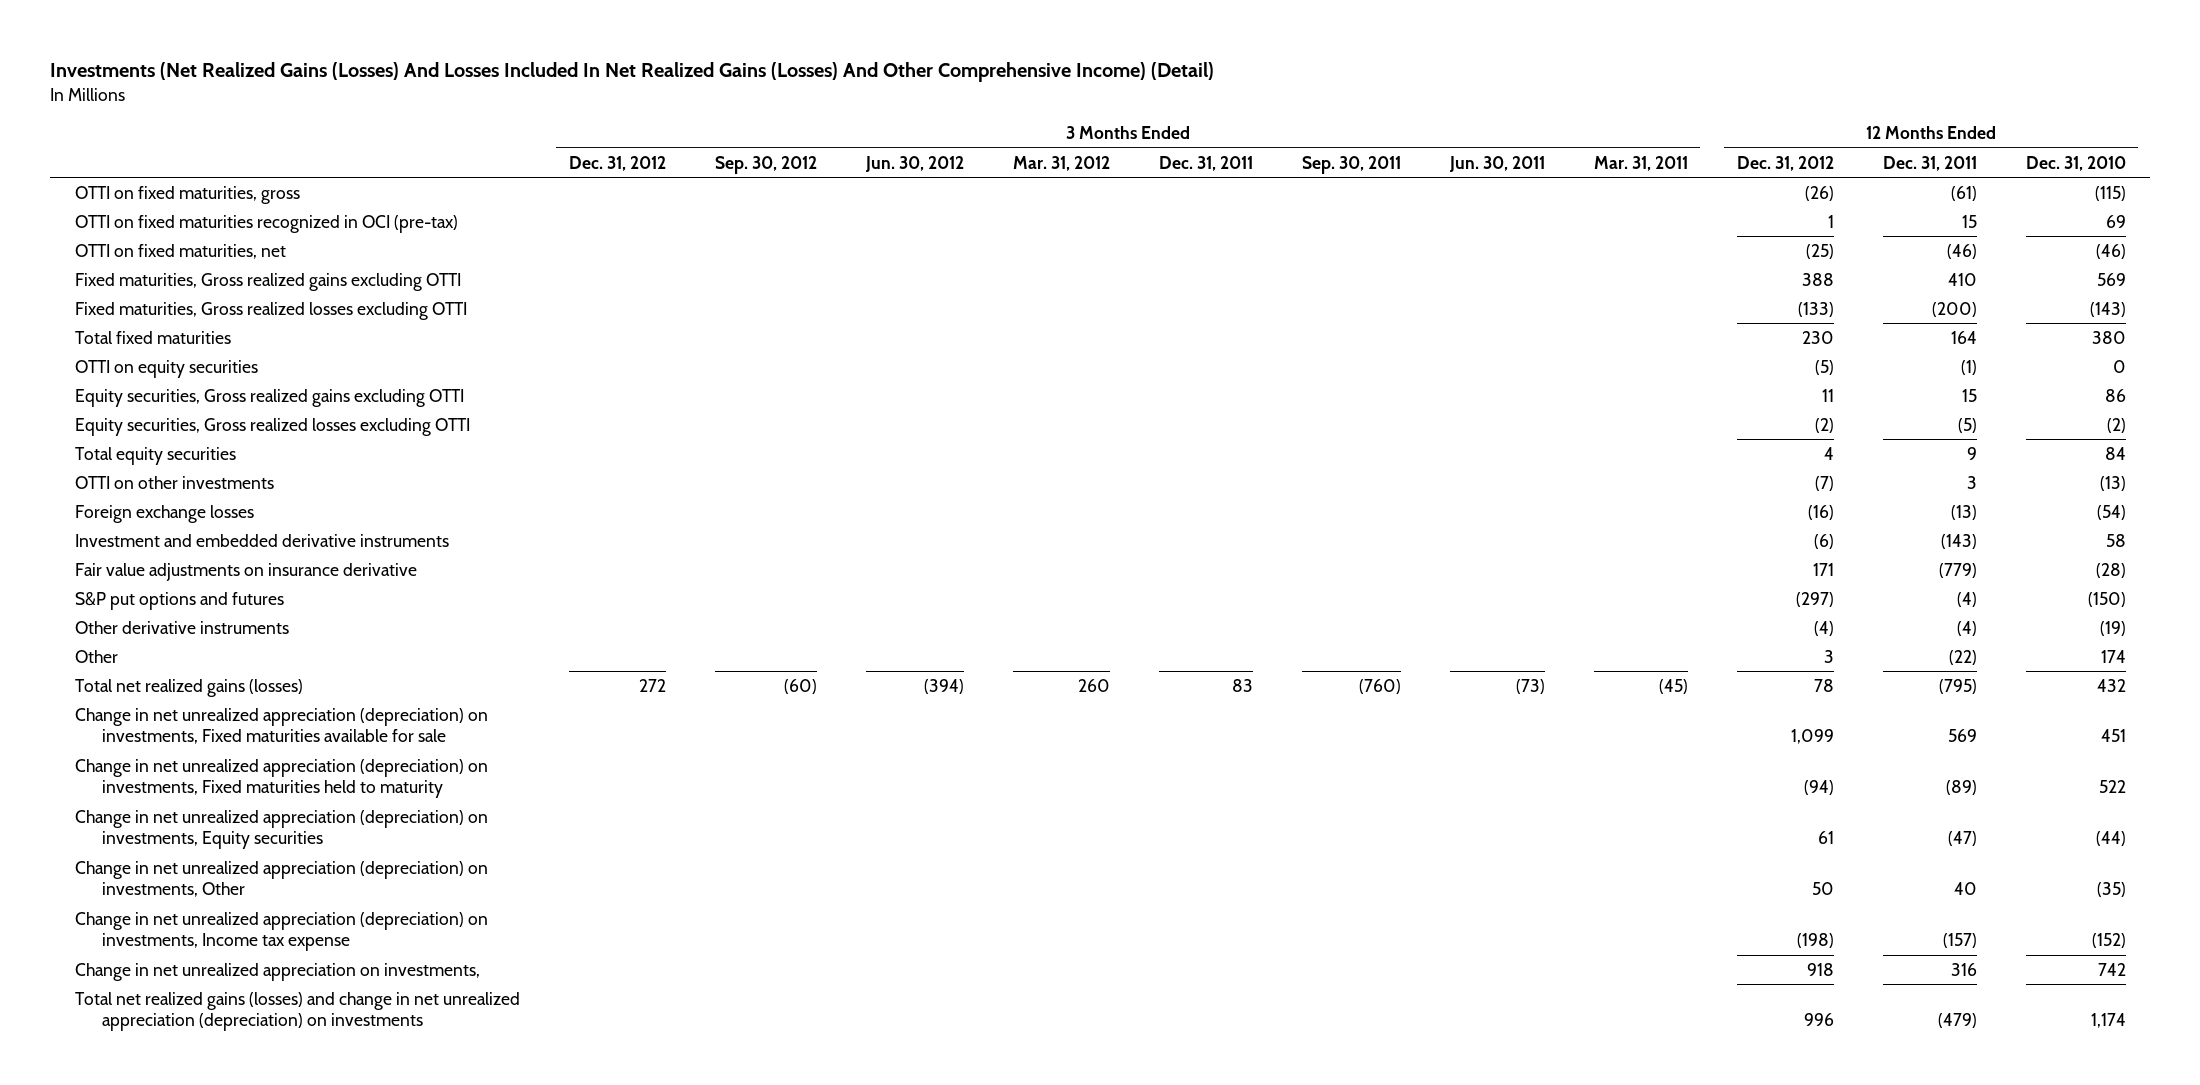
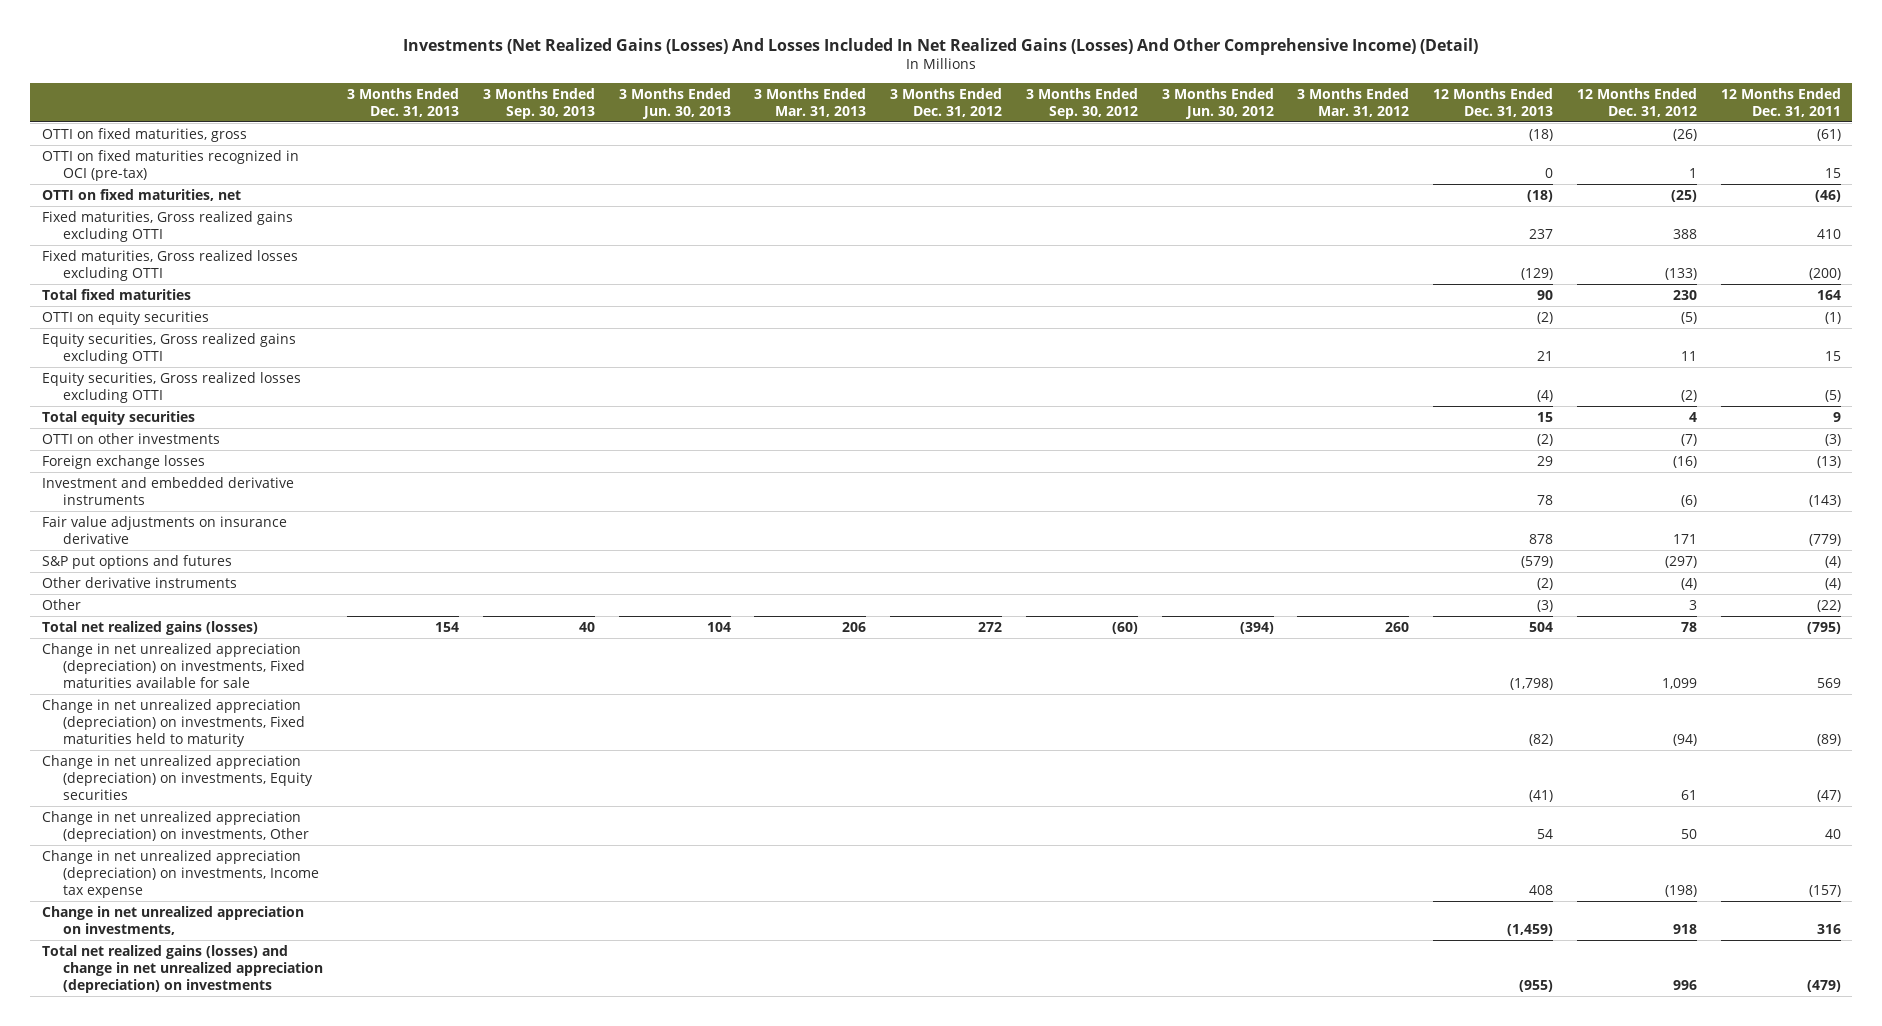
[1158,155,1253,171] Dec. 31, 2011 -> none
[1301,155,1401,174] Sep. 30, 2011 -> none
[1448,155,1545,172] Jun. 30, 2011 -> none
[1593,155,1688,171] Mar. 31, 2011 -> none
[2025,155,2126,171] Dec. 31, 2010 -> none
none -> [347,87,460,117] 3 Months Ended Dec. 31, 2013
none -> [482,87,595,119] 3 Months Ended Sep. 30, 2013
none -> [618,87,731,119] 3 Months Ended Jun. 30, 2013
none -> [754,87,867,117] 3 Months Ended Mar. 31, 2013
none -> [1433,87,1554,117] 12 Months Ended Dec. 31, 2013
[1966,475,1977,489] 3 -> [1824,433,1841,446] (3)

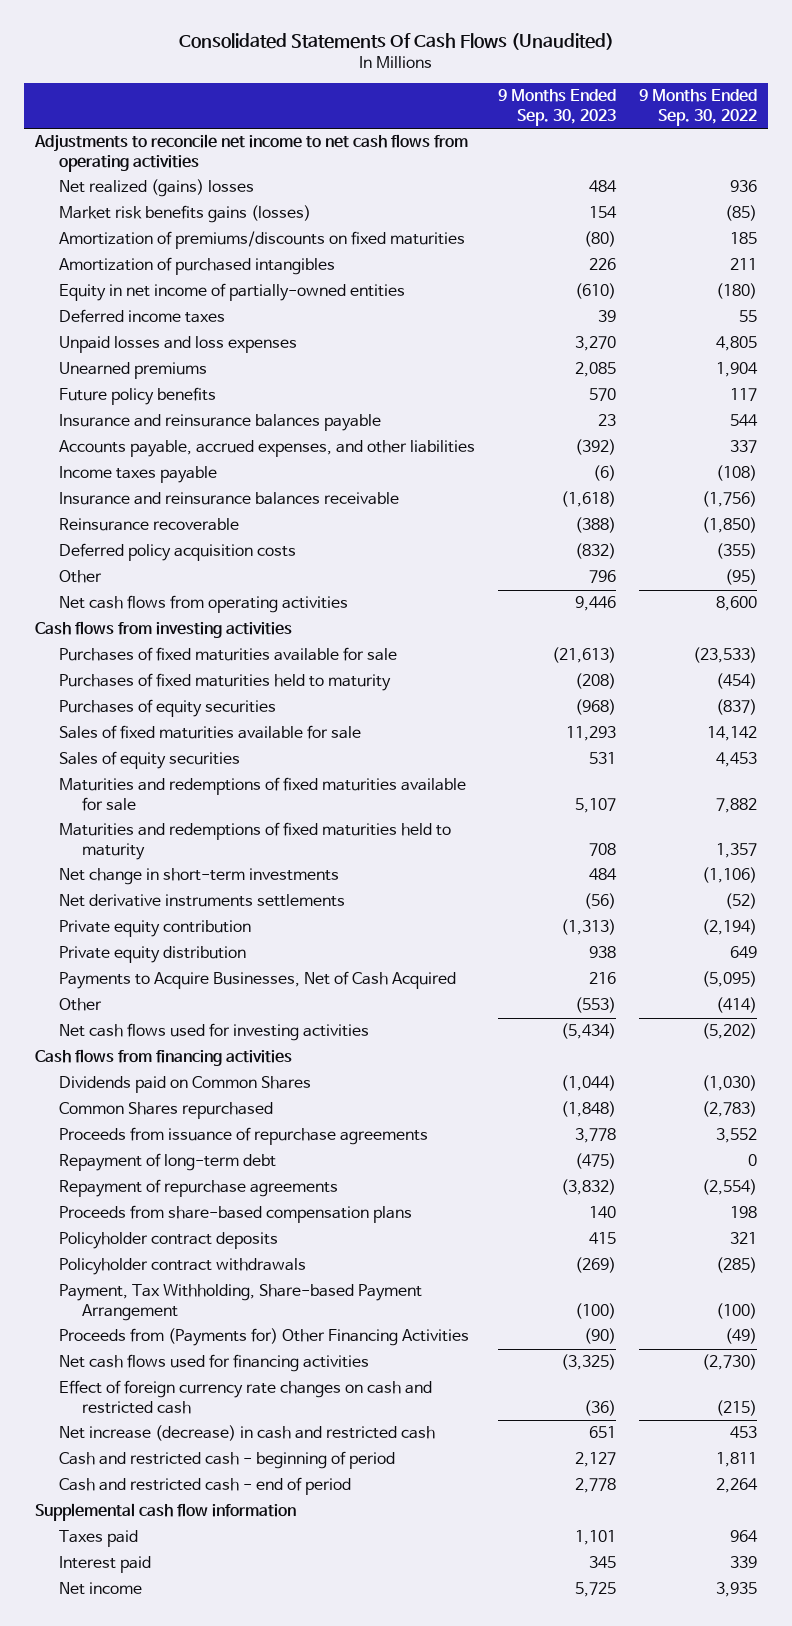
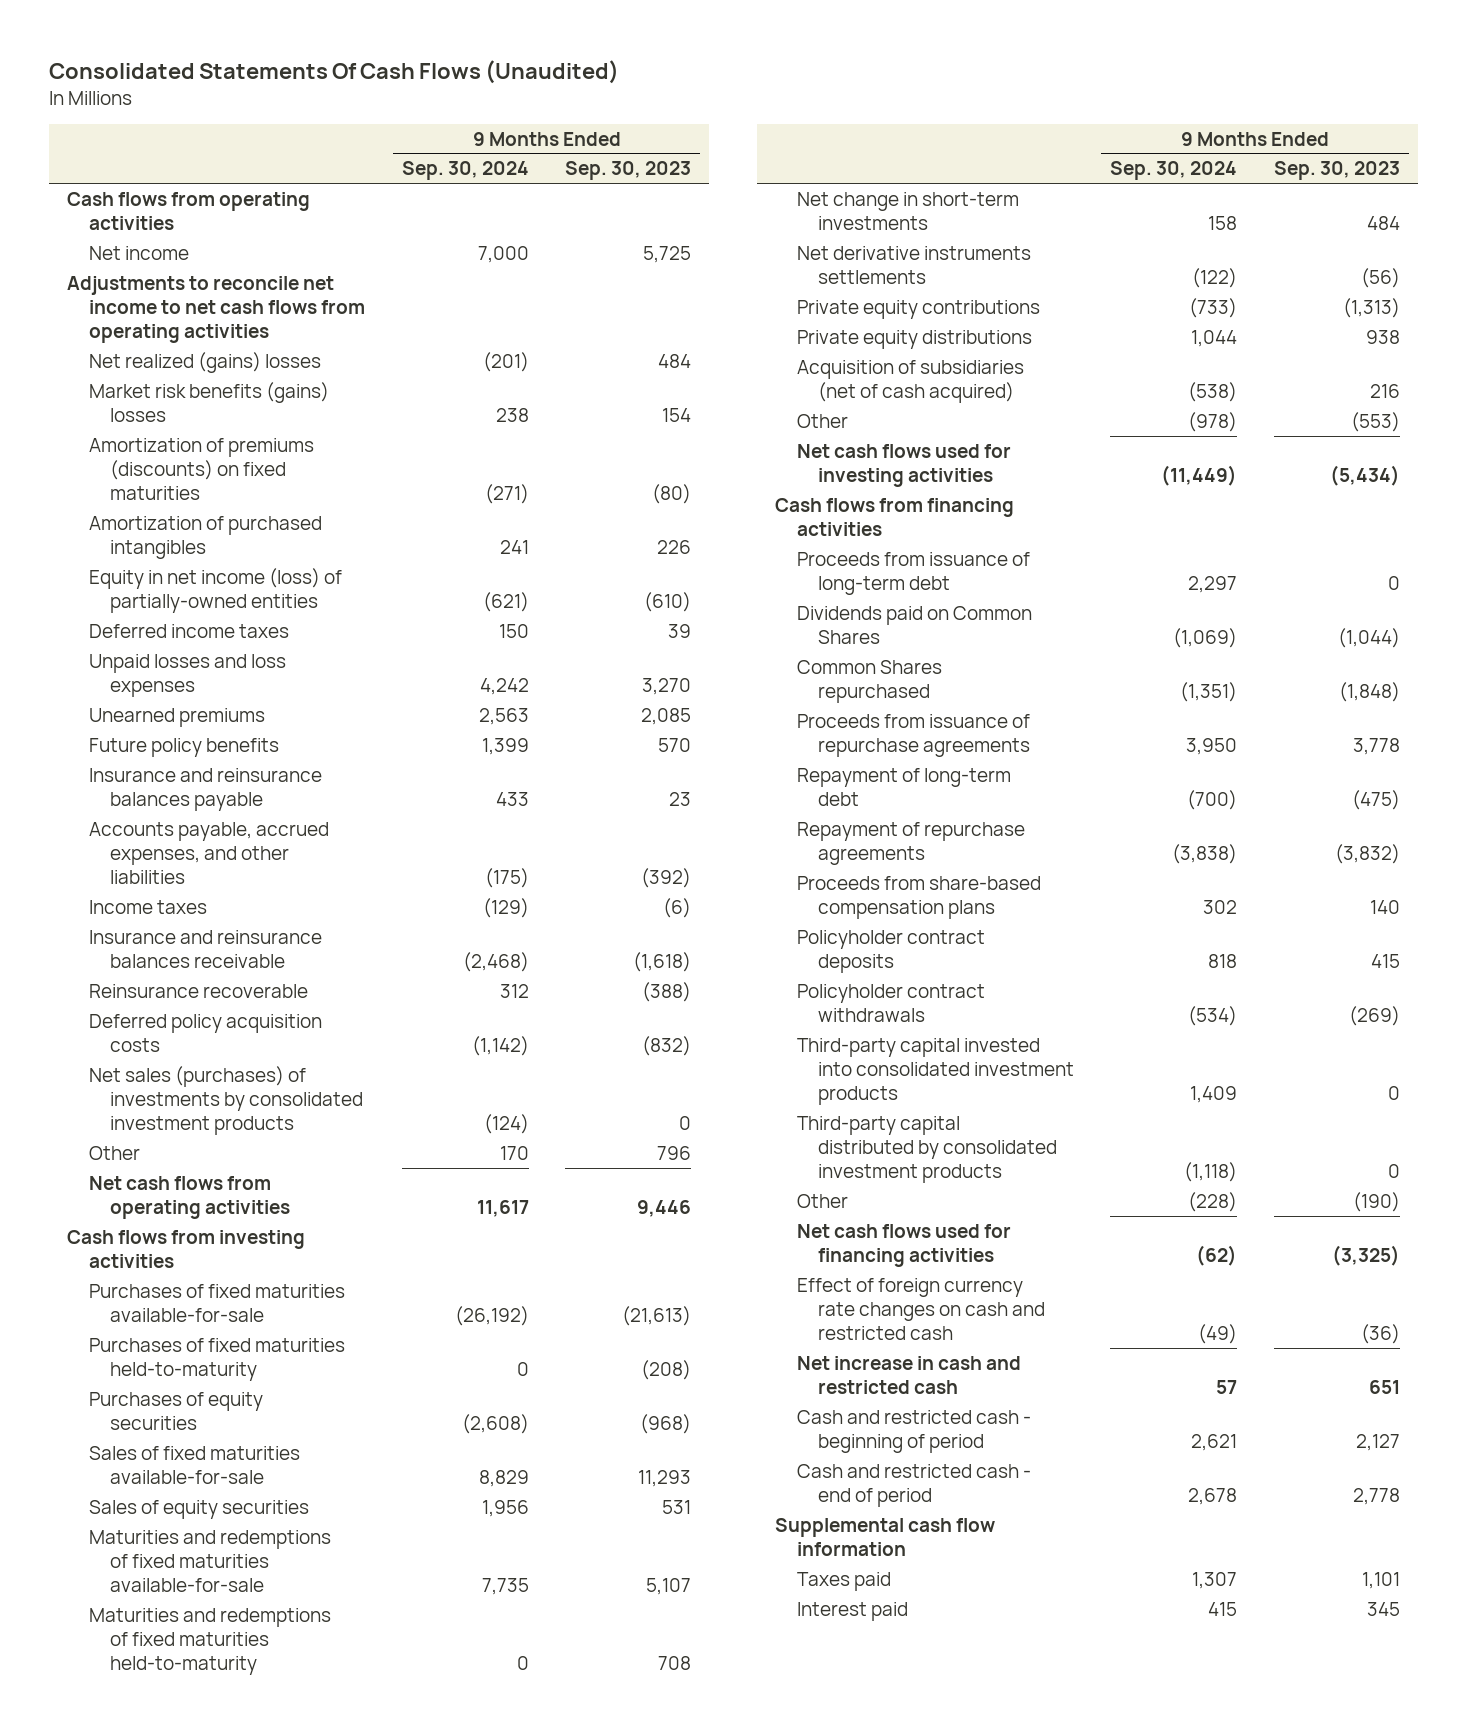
[638,89,757,127] 9 Months Ended Sep. 30, 2022 -> none
none -> [402,161,530,181] Sep. 30, 2024
none -> [66,191,310,231] Cash flows from operating activities
[58,1582,142,1596] Net income -> [88,245,189,260] Net income
[58,205,311,224] Market risk benefits gains (losses) -> [88,381,329,423] Market risk benefits (gains) losses
[58,231,465,250] Amortization of premiums/discounts on fixed maturities -> [88,437,314,501] Amortization of premiums (discounts) on fixed maturities
[58,283,405,302] Equity in net income of partially-owned entities -> [88,567,342,614] Equity in net income (loss) of partially-owned entities
[58,466,217,484] Income taxes payable -> [88,899,207,914] Income taxes
none -> [88,1065,364,1136] Net sales (purchases) of investments by consolidated investment products
[58,647,397,662] Purchases of fixed maturities available for sale -> [88,1283,345,1323] Purchases of fixed maturities available-for-sale
[58,673,391,692] Purchases of fixed maturities held to maturity -> [88,1337,345,1382] Purchases of fixed maturities held-to-maturity
[58,725,361,740] Sales of fixed maturities available for sale -> [88,1445,300,1485] Sales of fixed maturities available-for-sale
[58,777,466,812] Maturities and redemptions of fixed maturities available for sale -> [88,1529,331,1593] Maturities and redemptions of fixed maturities available-for-sale
[58,822,451,861] Maturities and redemptions of fixed maturities held to maturity -> [88,1607,331,1676] Maturities and redemptions of fixed maturities held-to-maturity
[58,920,251,938] Private equity contribution -> [796,299,1040,319] Private equity contributions
[58,946,246,964] Private equity distribution -> [796,329,1032,349] Private equity distributions
[58,971,456,990] Payments to Acquire Businesses, Net of Cash Acquired -> [796,359,1024,404] Acquisition of subsidiaries (net of cash acquired)
none -> [796,551,1030,596] Proceeds from issuance of long-term debt
[58,1284,422,1322] Payment, Tax Withholding, Share-based Payment Arrangement -> none
[58,1328,469,1347] Proceeds from (Payments for) Other Financing Activities -> none
none -> [796,1037,1075,1106] Third-party capital invested into consolidated investment products
none -> [796,1115,1058,1184] Third-party capital distributed by consolidated investment products
none -> [796,1193,848,1208] Other
[58,1425,435,1442] Net increase (decrease) in cash and restricted cash -> [796,1355,1021,1395] Net increase in cash and restricted cash

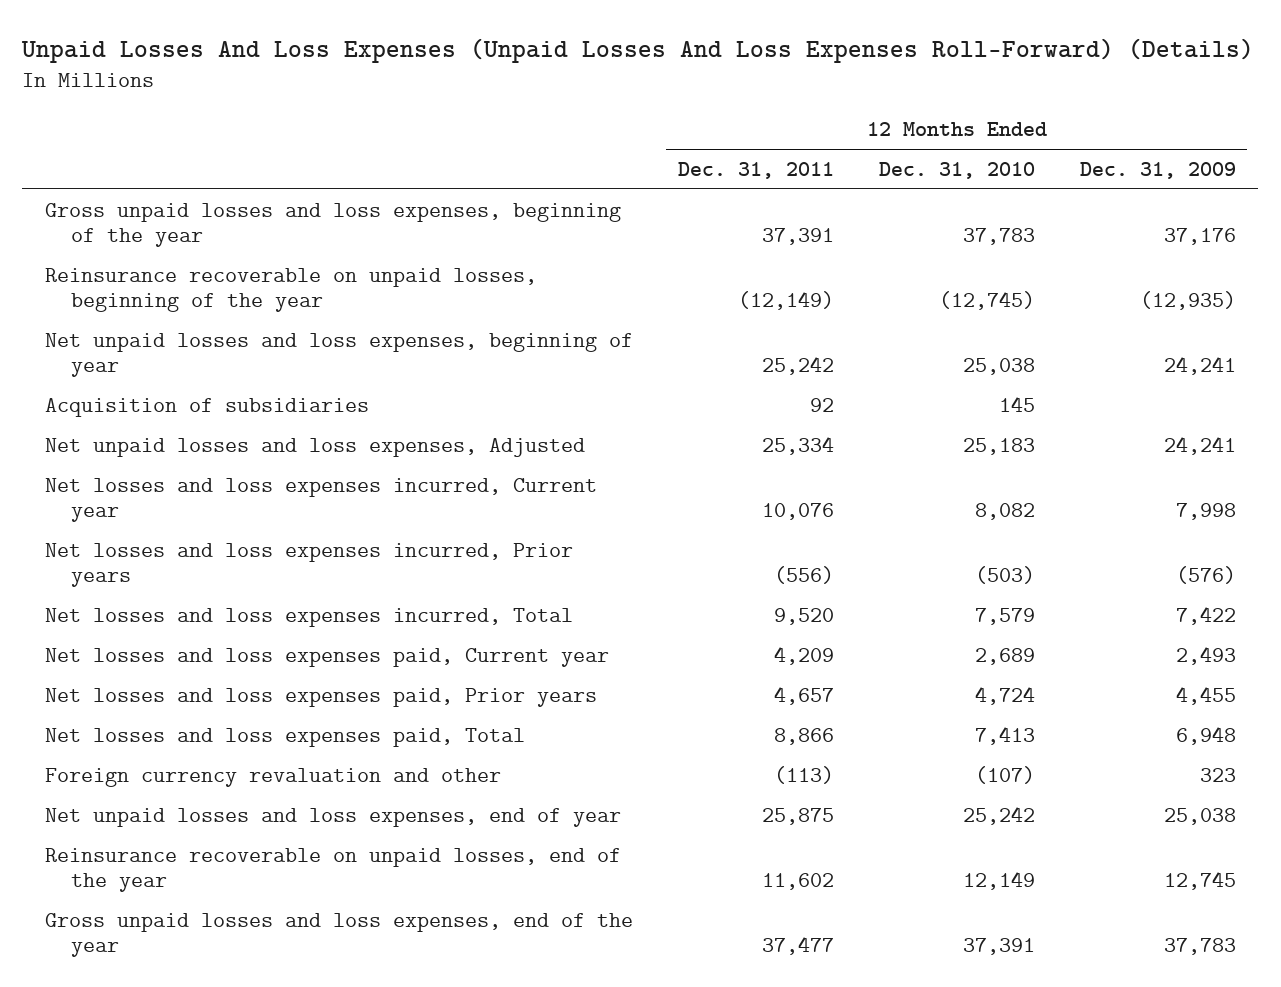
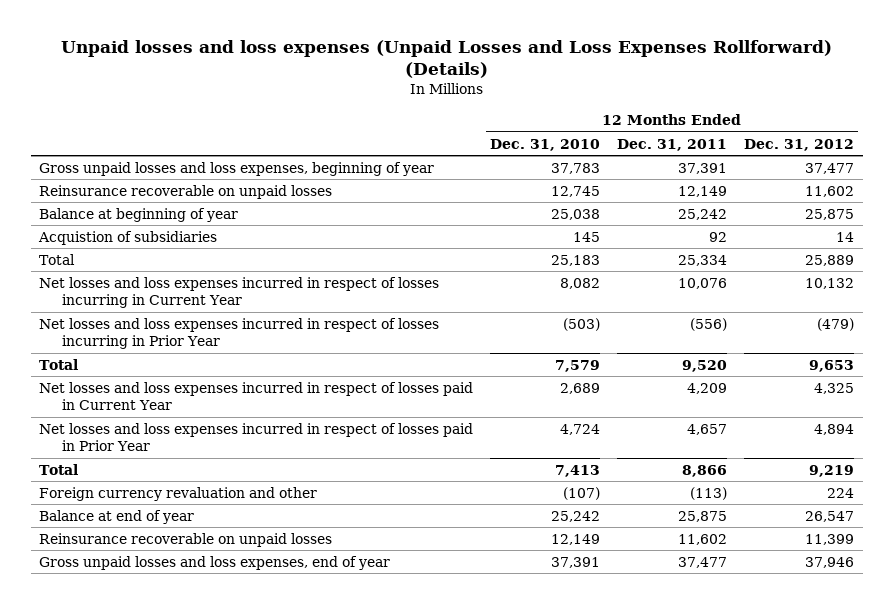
[21,37,1255,63] Unpaid Losses And Loss Expenses (Unpaid Losses And Loss Expenses Roll-Forward) (Details) -> [60,40,832,79] Unpaid losses and loss expenses (Unpaid Losses and Loss Expenses Rollforward) (Details)
[1079,161,1236,179] Dec. 31, 2009 -> none
none -> [744,138,855,151] Dec. 31, 2012
[44,202,621,248] Gross unpaid losses and loss expenses, beginning of the year -> [39,161,435,176] Gross unpaid losses and loss expenses, beginning of year
[44,267,537,313] Reinsurance recoverable on unpaid losses, beginning of the year -> [39,184,333,199] Reinsurance recoverable on unpaid losses
[737,291,834,311] (12,149) -> [678,185,728,197] 12,149
[938,291,1035,311] (12,745) -> [551,185,601,197] 12,745
[44,332,633,378] Net unpaid losses and loss expenses, beginning of year -> [39,207,239,222] Balance at beginning of year
[44,397,369,417] Acquisition of subsidiaries -> [38,230,218,245] Acquistion of subsidiaries
[44,437,585,457] Net unpaid losses and loss expenses, Adjusted -> [39,253,76,265] Total
[44,477,597,523] Net losses and loss expenses incurred, Current year -> [39,276,440,309] Net losses and loss expenses incurred in respect of losses incurring in Current Year
[44,542,573,588] Net losses and loss expenses incurred, Prior years -> [39,317,440,350] Net losses and loss expenses incurred in respect of losses incurring in Prior Year
[44,607,573,627] Net losses and loss expenses incurred, Total -> [39,358,79,370] Total
[44,647,609,667] Net losses and loss expenses paid, Current year -> [39,381,474,411] Net losses and loss expenses incurred in respect of losses paid in Current Year
[44,687,597,707] Net losses and loss expenses paid, Prior years -> [39,422,474,452] Net losses and loss expenses incurred in respect of losses paid in Prior Year
[44,727,525,747] Net losses and loss expenses paid, Total -> [39,463,79,475] Total
[44,807,621,827] Net unpaid losses and loss expenses, end of year -> [39,509,195,524] Balance at end of year
[44,847,621,893] Reinsurance recoverable on unpaid losses, end of the year -> [39,532,333,547] Reinsurance recoverable on unpaid losses
[44,912,633,958] Gross unpaid losses and loss expenses, end of the year -> [39,555,391,570] Gross unpaid losses and loss expenses, end of year

